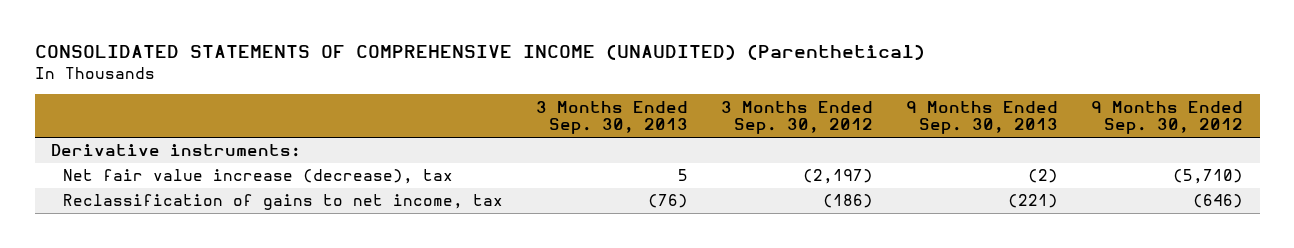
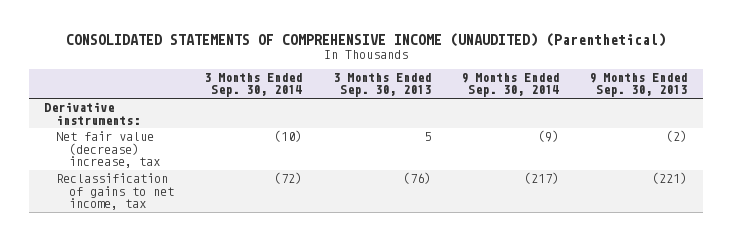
[721,100,874,135] 3 Months Ended Sep. 30, 2012 -> none
[1091,100,1244,135] 9 Months Ended Sep. 30, 2012 -> none
none -> [204,73,303,98] 3 Months Ended Sep. 30, 2014
none -> [460,73,559,98] 9 Months Ended Sep. 30, 2014
[63,169,454,185] Net fair value increase (decrease), tax -> [56,131,160,168] Net fair value (decrease) increase, tax

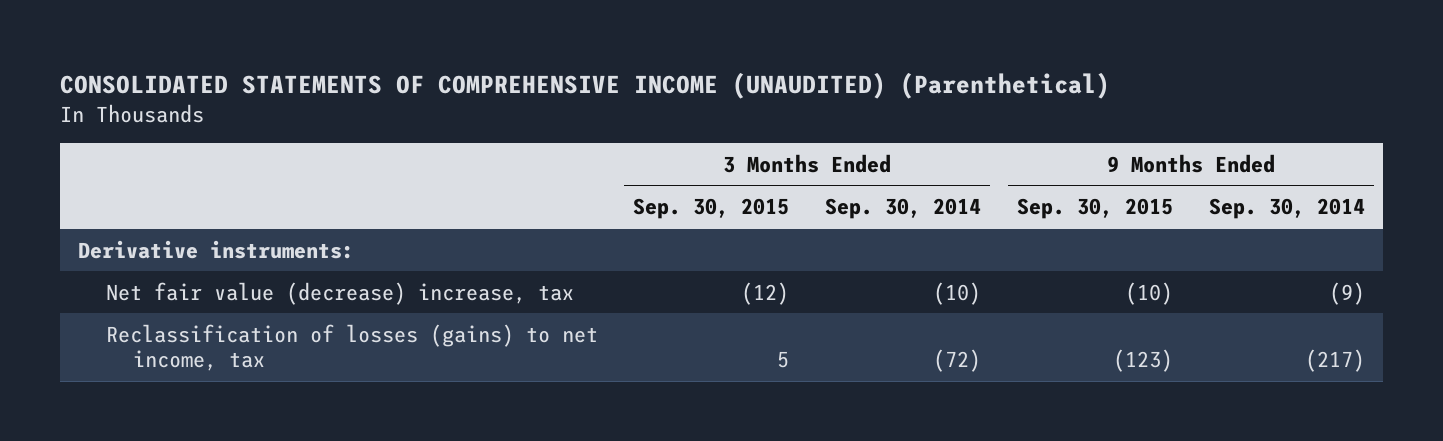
[332,73,431,98] 3 Months Ended Sep. 30, 2013 -> none
[589,73,688,98] 9 Months Ended Sep. 30, 2013 -> none
none -> [633,198,790,220] Sep. 30, 2015
none -> [1016,198,1173,220] Sep. 30, 2015
[56,173,174,210] Reclassification of gains to net income, tax -> [105,323,598,372] Reclassification of losses (gains) to net income, tax

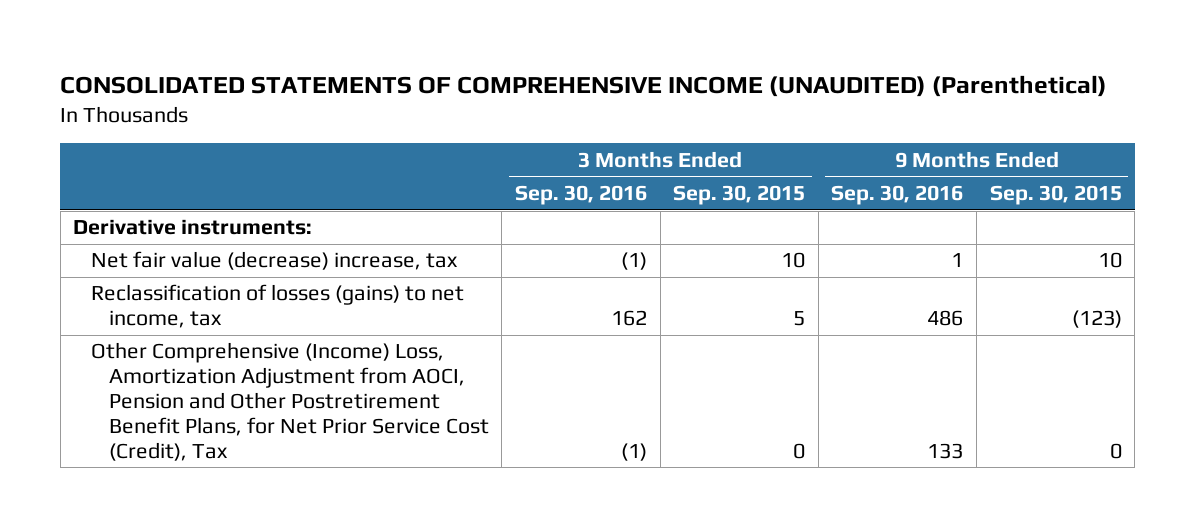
[825,198,982,220] Sep. 30, 2014 -> none
[1208,198,1365,220] Sep. 30, 2014 -> none
none -> [515,185,648,206] Sep. 30, 2016
none -> [831,185,964,206] Sep. 30, 2016
[741,281,790,305] (12) -> [781,252,806,269] 10
[1124,281,1173,305] (10) -> [1097,252,1122,269] 10
none -> [91,342,489,461] Other Comprehensive (Income) Loss, Amortization Adjustment from AOCI, Pension and Other Postretirement Benefit Plans, for Net Prior Service Cost (Credit), Tax

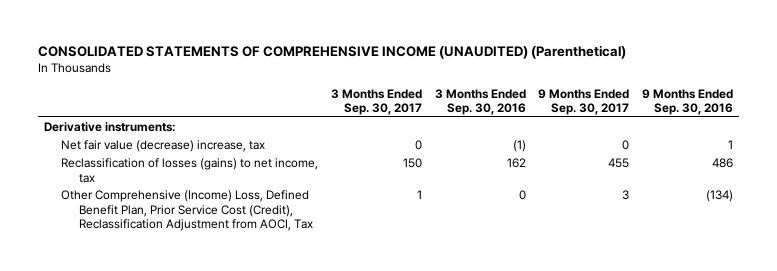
[673,185,806,206] Sep. 30, 2015 -> none
[989,185,1122,206] Sep. 30, 2015 -> none
none -> [331,88,423,115] 3 Months Ended Sep. 30, 2017
none -> [538,88,630,115] 9 Months Ended Sep. 30, 2017
[91,342,489,461] Other Comprehensive (Income) Loss, Amortization Adjustment from AOCI, Pension and Other Postretirement Benefit Plans, for Net Prior Service Cost (Credit), Tax -> [61,190,314,231] Other Comprehensive (Income) Loss, Defined Benefit Plan, Prior Service Cost (Credit), Reclassification Adjustment from AOCI, Tax
[621,442,648,461] (1) -> [518,190,526,201] 0
[927,442,964,459] 133 -> [705,190,733,203] (134)

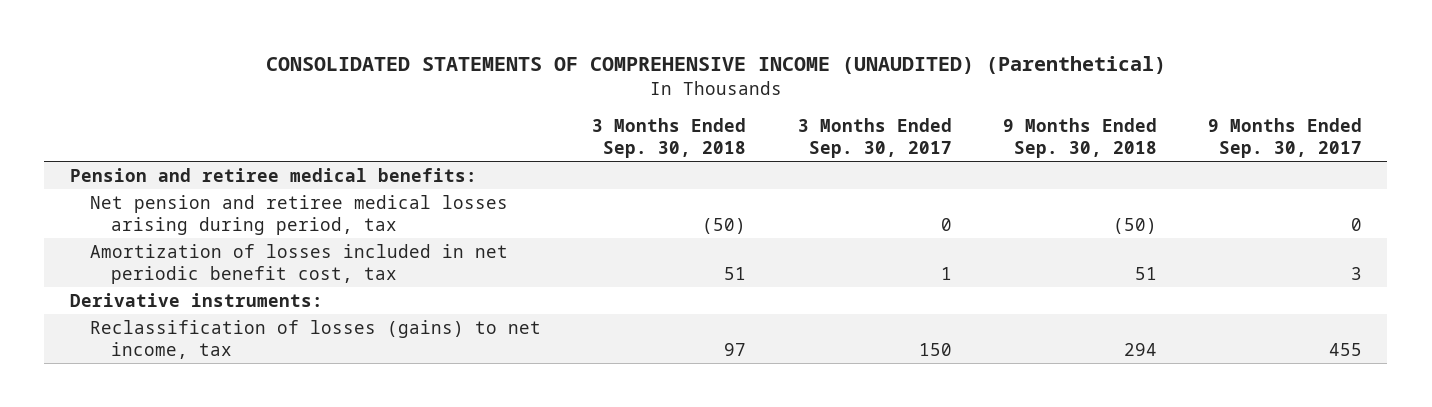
[434,88,526,115] 3 Months Ended Sep. 30, 2016 -> none
[641,88,733,115] 9 Months Ended Sep. 30, 2016 -> none
none -> [592,118,747,159] 3 Months Ended Sep. 30, 2018
none -> [1002,118,1157,159] 9 Months Ended Sep. 30, 2018
none -> [69,167,477,182] Pension and retiree medical benefits:
none -> [90,194,509,235] Net pension and retiree medical losses arising during period, tax
none -> [90,243,509,284] Amortization of losses included in net periodic benefit cost, tax
[61,140,266,153] Net fair value (decrease) increase, tax -> none
[61,190,314,231] Other Comprehensive (Income) Loss, Defined Benefit Plan, Prior Service Cost (Credit), Reclassification Adjustment from AOCI, Tax -> none

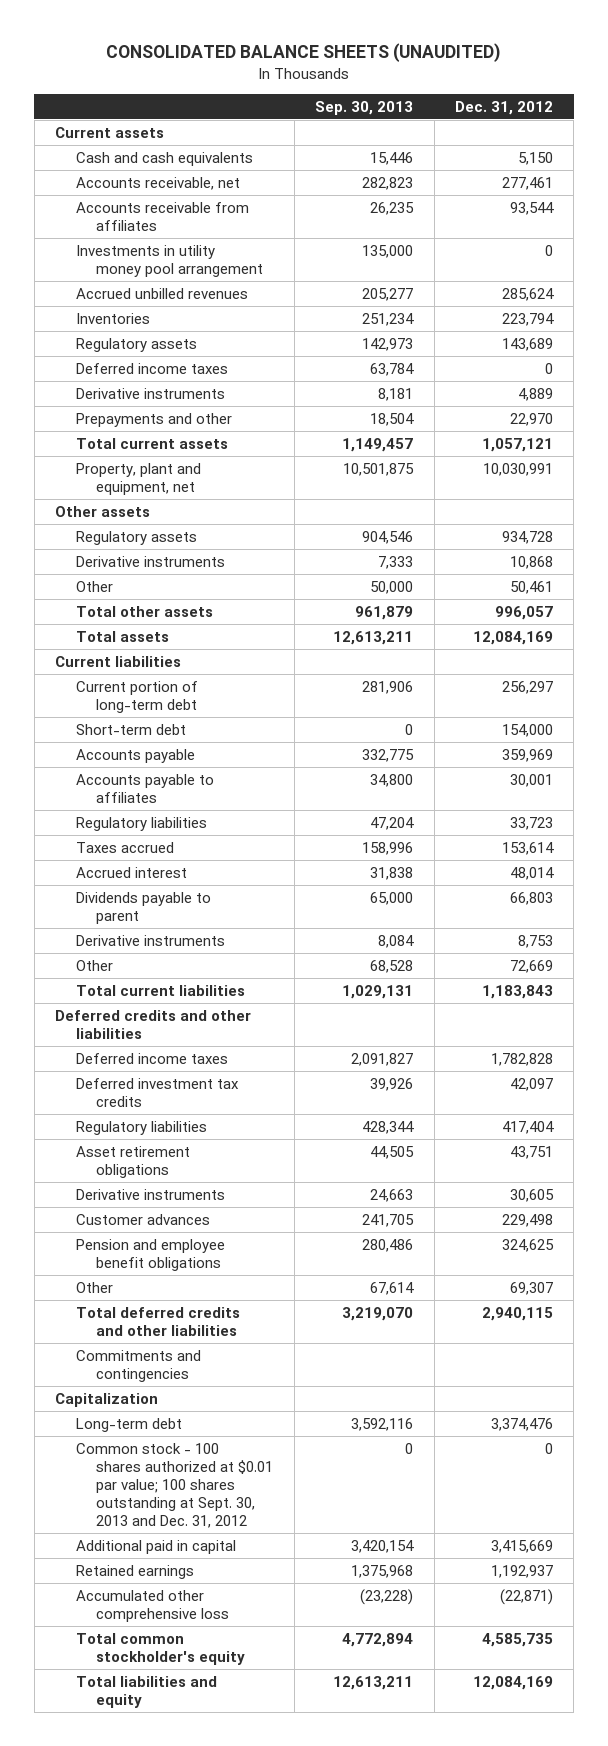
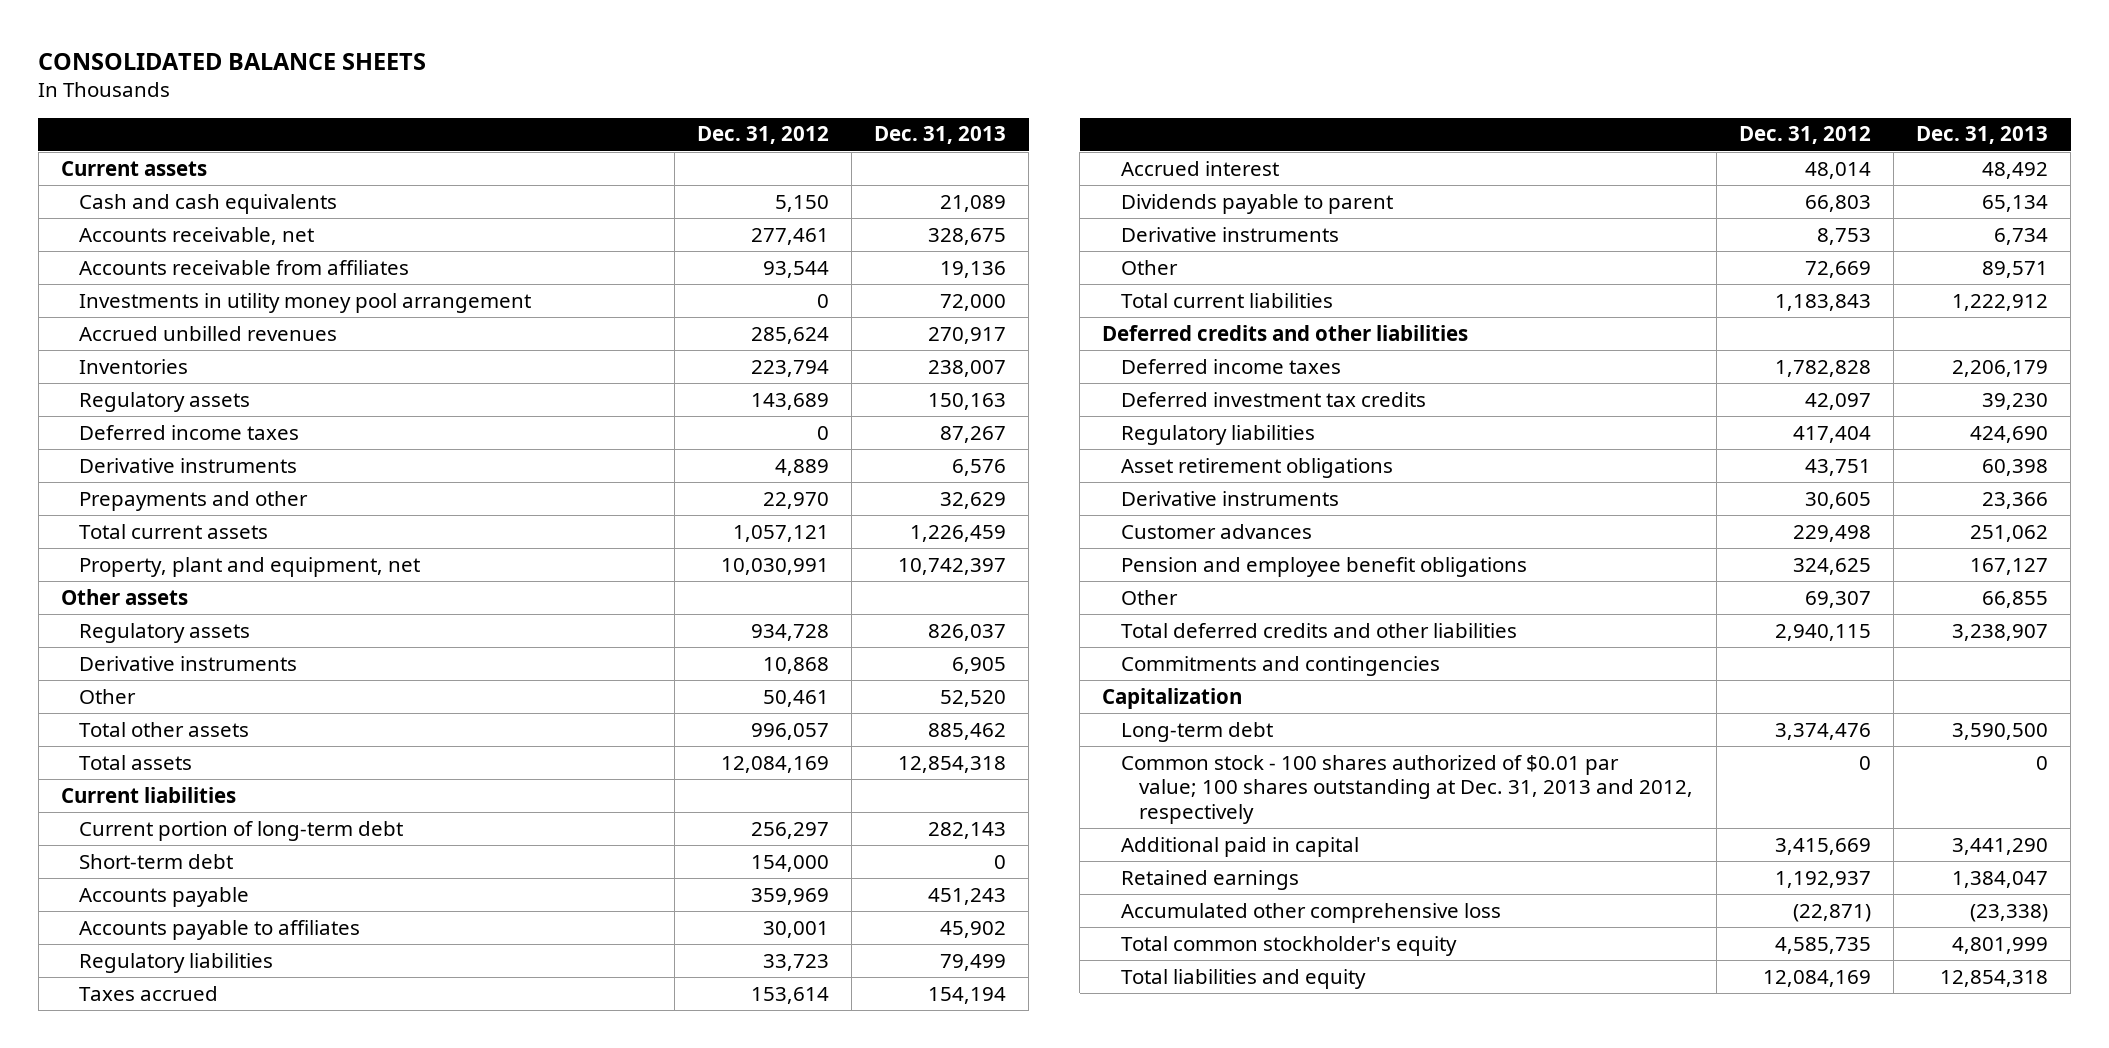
[106,43,502,63] CONSOLIDATED BALANCE SHEETS (UNAUDITED) -> [38,52,427,70] CONSOLIDATED BALANCE SHEETS
[315,100,414,115] Sep. 30, 2013 -> none
none -> [874,126,1007,145] Dec. 31, 2013
[75,1442,274,1529] Common stock - 100 shares authorized at $0.01 par value; 100 shares outstanding at Sept. 30, 2013 and Dec. 31, 2012 -> [1120,754,1694,824] Common stock - 100 shares authorized of $0.01 par value; 100 shares outstanding at Dec. 31, 2013 and 2012, respectively

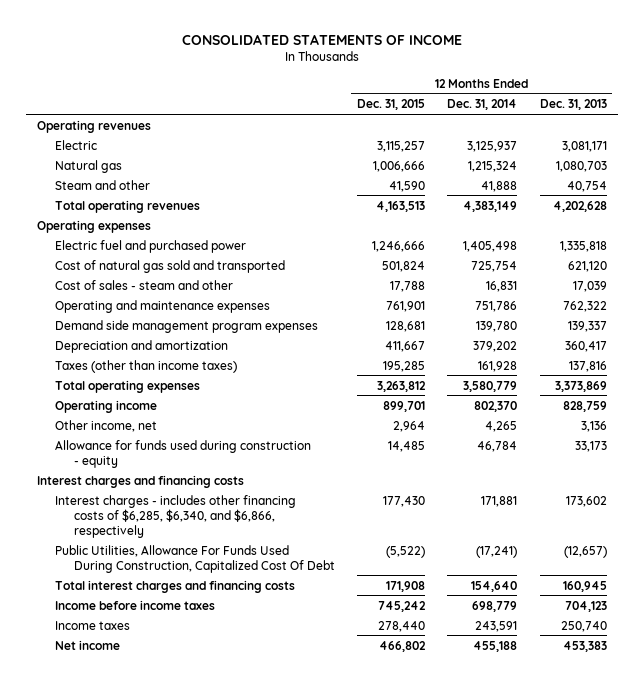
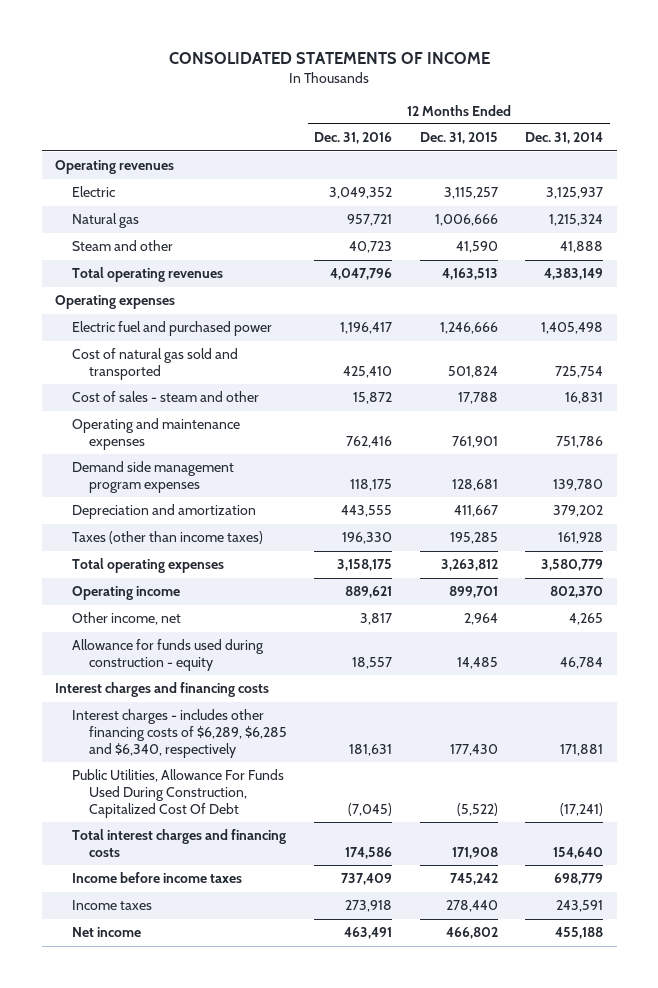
[539,99,607,111] Dec. 31, 2013 -> none
none -> [314,132,393,145] Dec. 31, 2016
[55,494,297,538] Interest charges - includes other financing costs of $6,285, $6,340, and $6,866, respectively -> [72,709,288,758] Interest charges - includes other financing costs of $6,289, $6,285 and $6,340, respectively

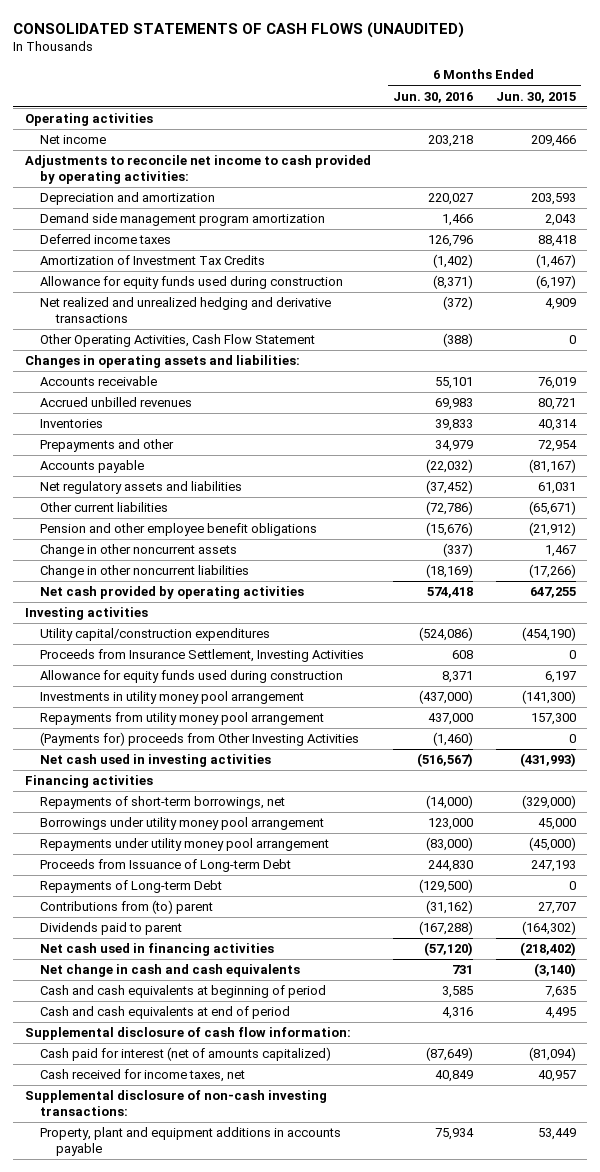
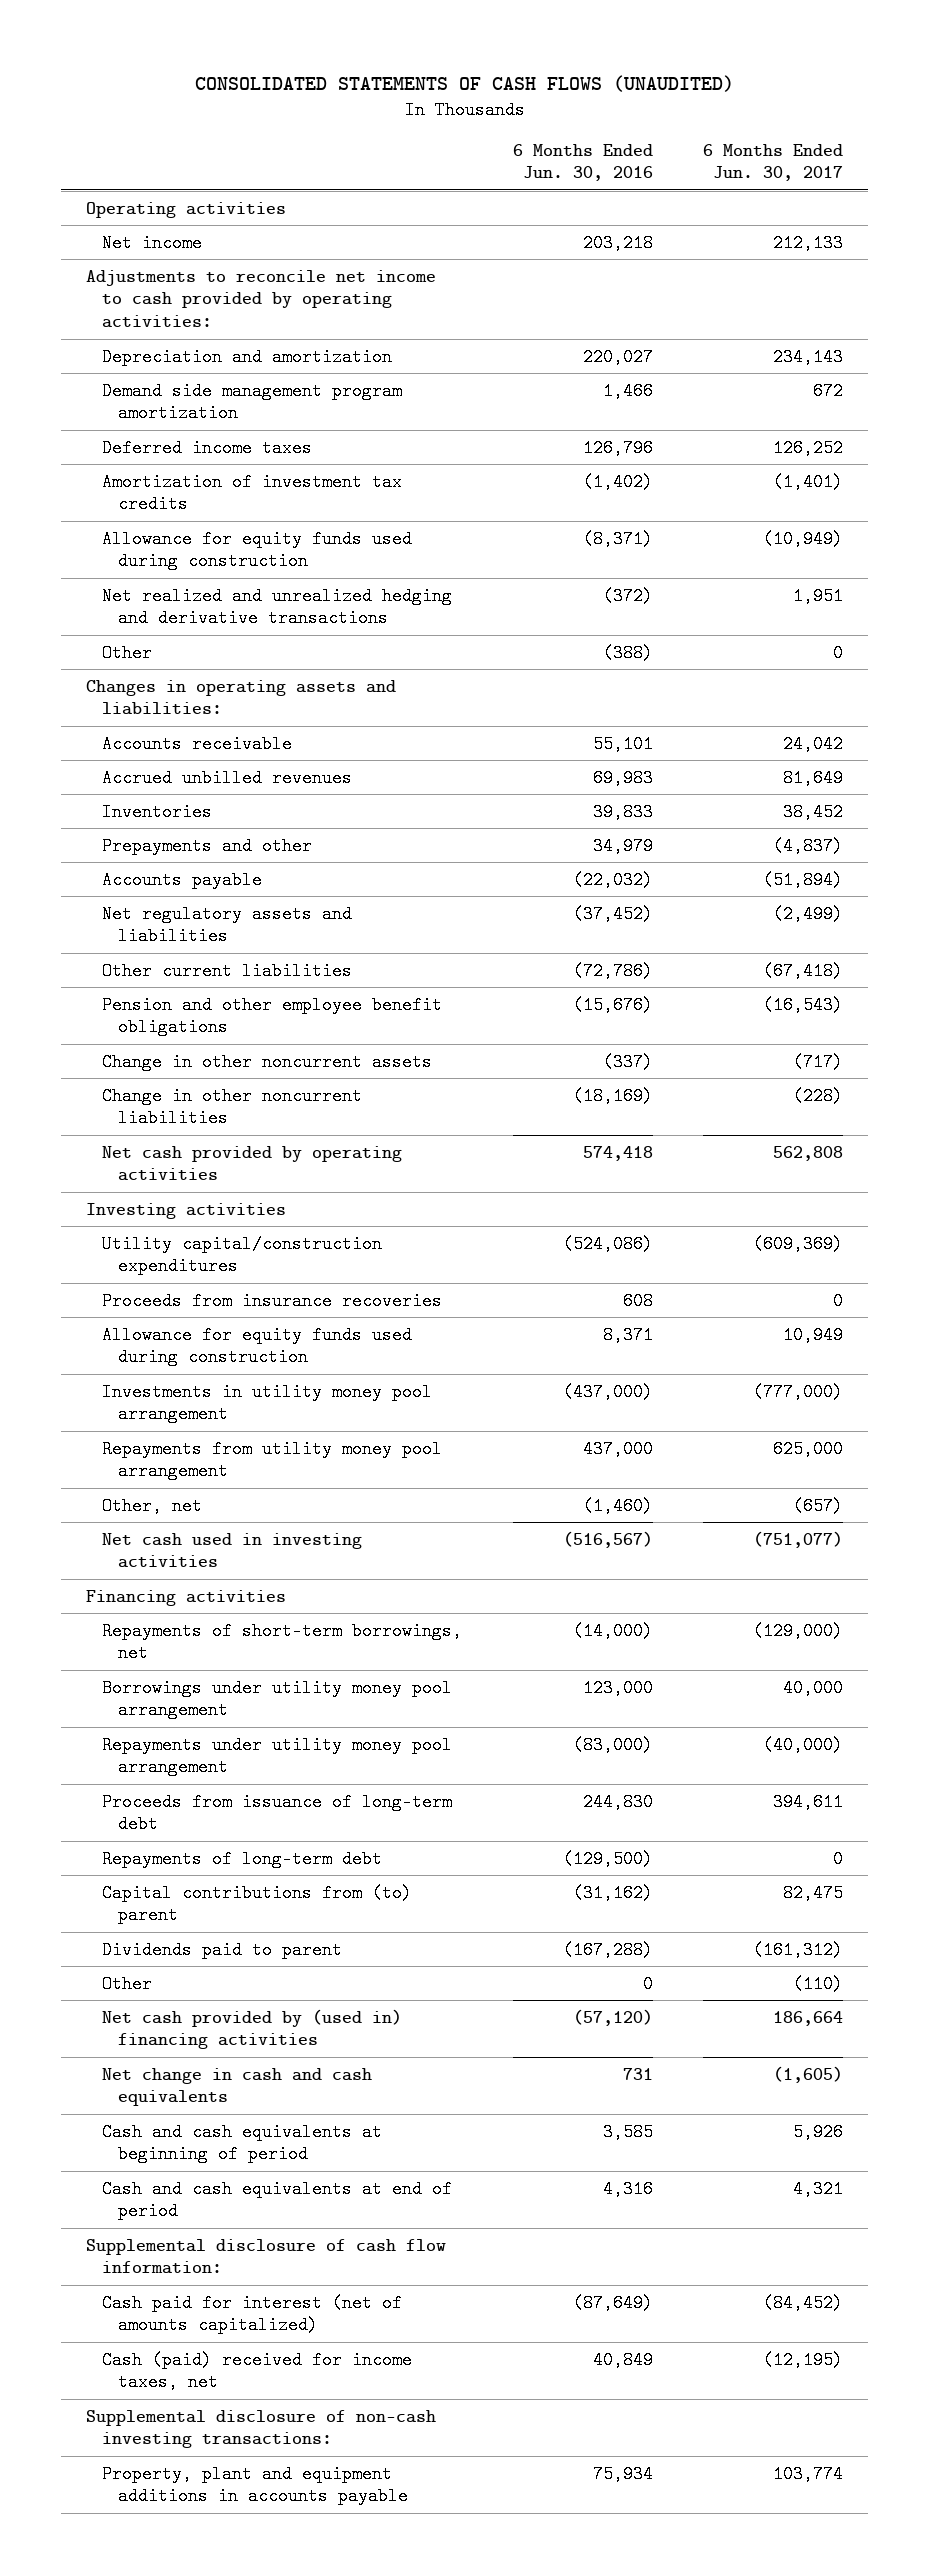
[495,91,576,103] Jun. 30, 2015 -> none
none -> [703,143,844,182] 6 Months Ended Jun. 30, 2017
[40,255,266,266] Amortization of Investment Tax Credits -> [102,472,403,514] Amortization of investment tax credits
[40,334,316,348] Other Operating Activities, Cash Flow Statement -> [102,643,153,662] Other
[40,649,365,663] Proceeds from Insurance Settlement, Investing Activities -> [102,1291,443,1310] Proceeds from insurance recoveries
[40,732,360,747] (Payments for) proceeds from Other Investing Activities -> [102,1496,203,1515] Other, net
[40,859,292,873] Proceeds from Issuance of Long-term Debt -> [102,1792,453,1834] Proceeds from issuance of long-term debt
[40,880,223,894] Repayments of Long-term Debt -> [102,1849,383,1868] Repayments of long-term debt
[40,900,214,915] Contributions from (to) parent -> [102,1883,413,1925] Capital contributions from (to) parent
none -> [102,1974,153,1993] Other
[40,943,275,957] Net cash used in financing activities -> [102,2008,403,2050] Net cash provided by (used in) financing activities
[40,1069,246,1083] Cash received for income taxes, net -> [102,2350,413,2392] Cash (paid) received for income taxes, net

